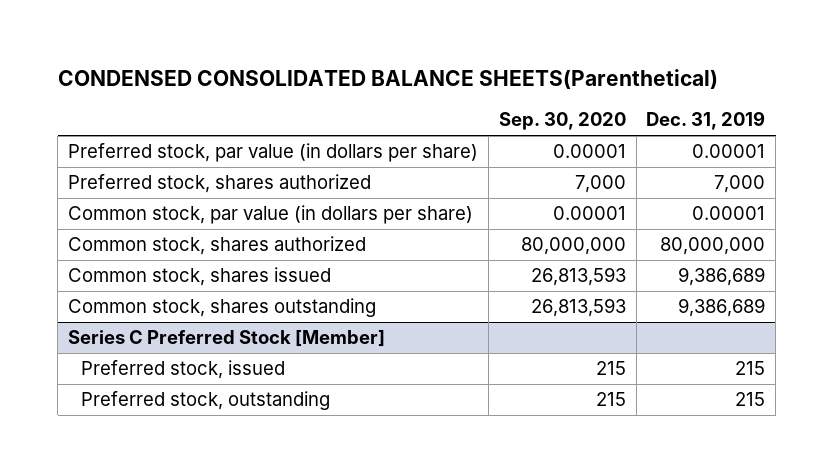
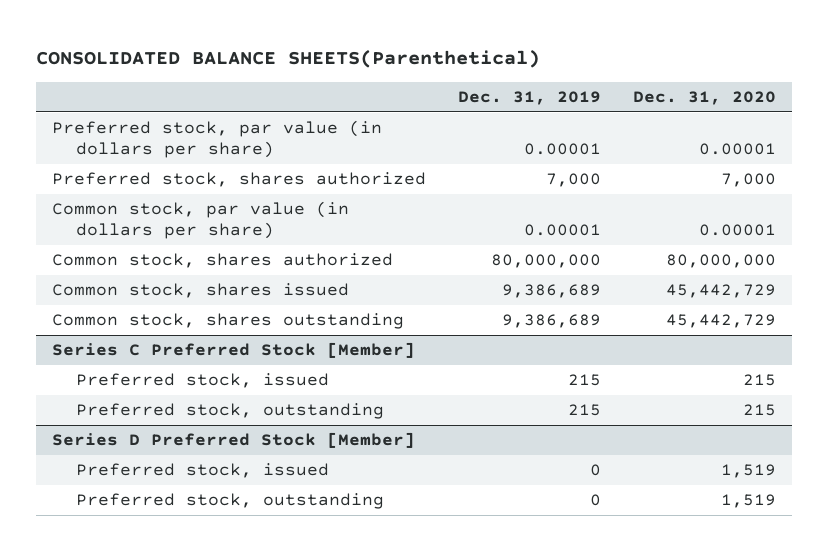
[57,69,718,90] CONDENSED CONSOLIDATED BALANCE SHEETS(Parenthetical) -> [35,49,540,68] CONSOLIDATED BALANCE SHEETS(Parenthetical)
[498,112,626,131] Sep. 30, 2020 -> none
none -> [633,91,777,106] Dec. 31, 2020
none -> [51,432,415,449] Series D Preferred Stock [Member]
none -> [75,463,329,479] Preferred stock, issued
none -> [75,493,384,510] Preferred stock, outstanding

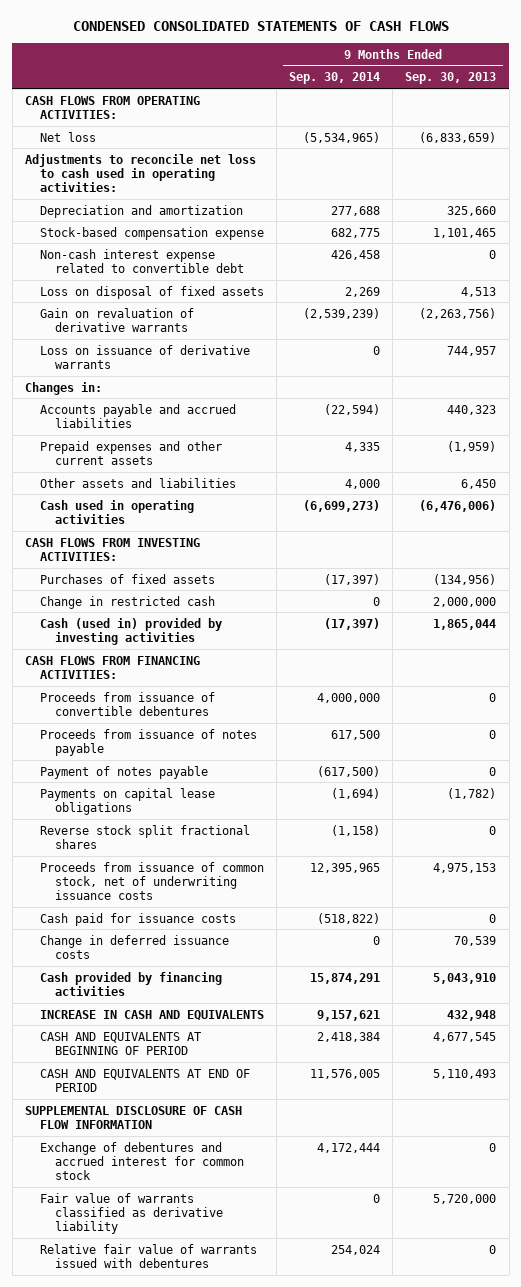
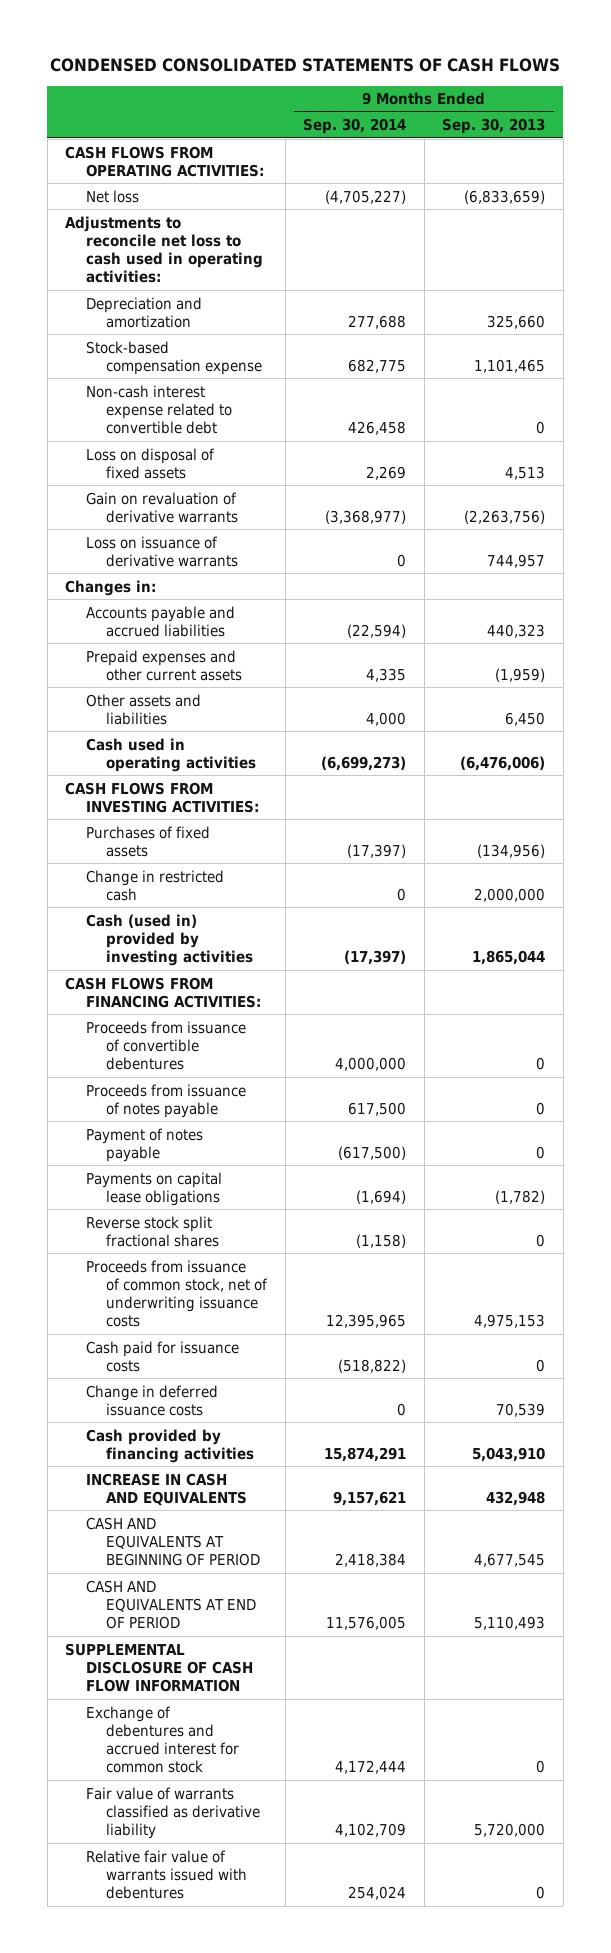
[303,131,381,143] (5,534,965) -> [325,189,407,204] (4,705,227)
[303,307,381,319] (2,539,239) -> [325,509,407,524] (3,368,977)
[373,1193,381,1203] 0 -> [335,1823,407,1838] 4,102,709

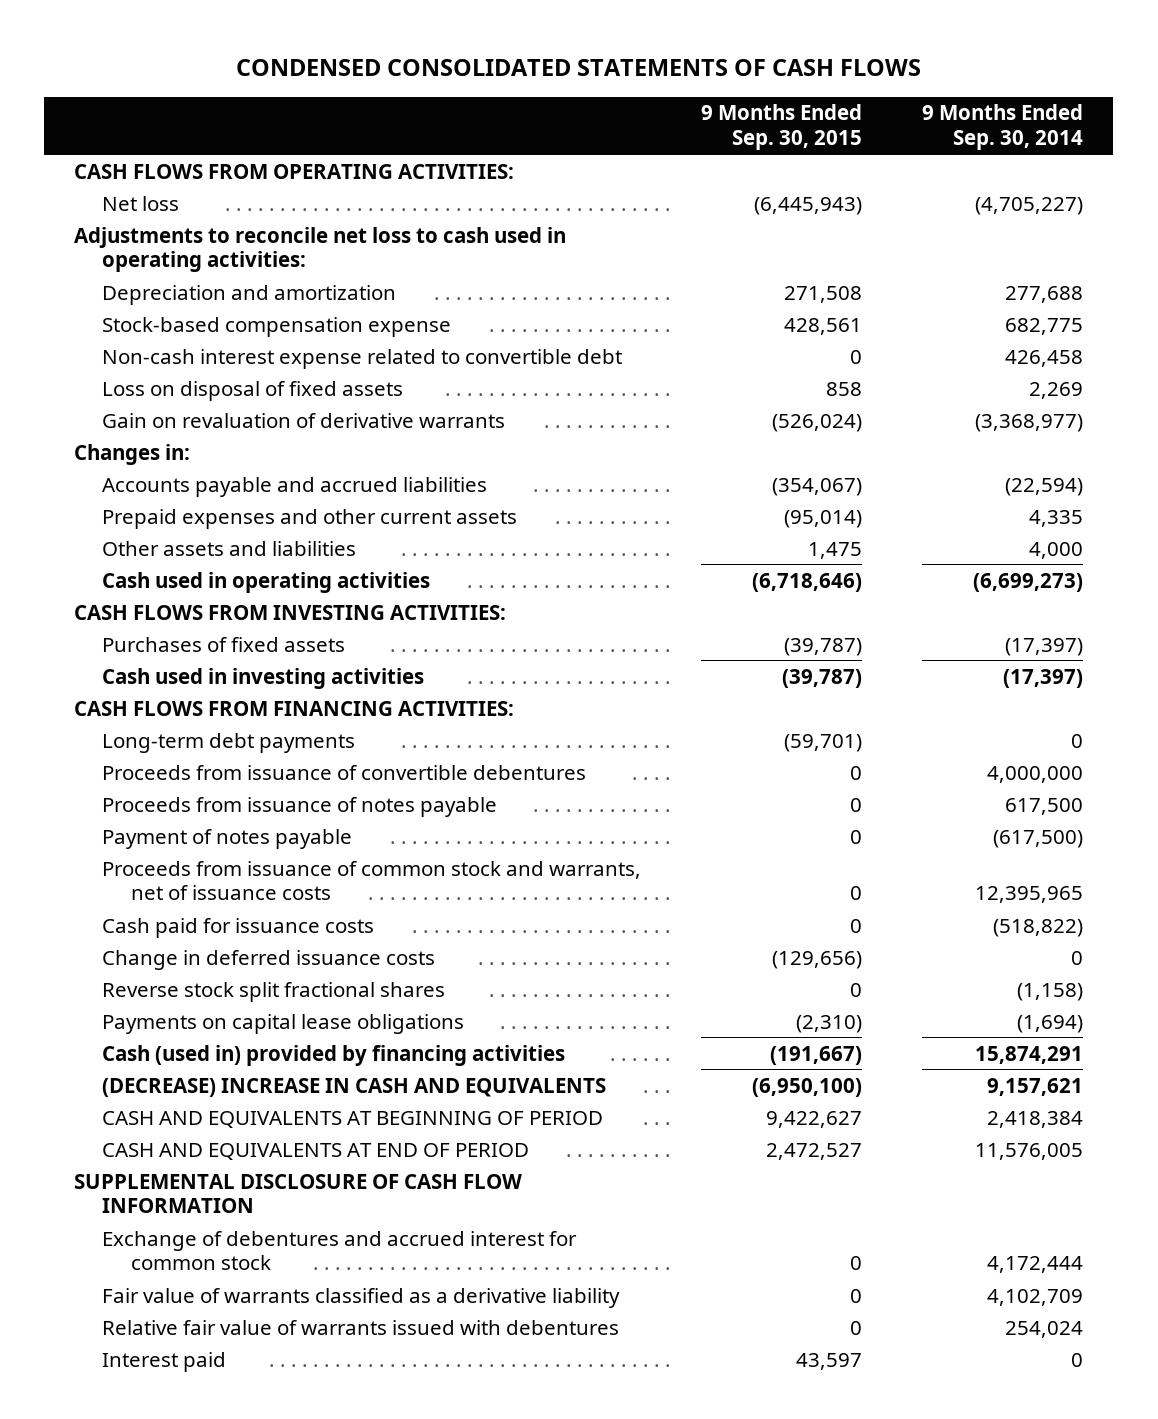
[442,118,546,135] Sep. 30, 2013 -> none
none -> [701,104,863,151] 9 Months Ended Sep. 30, 2015
[85,535,238,567] Loss on issuance of derivative warrants -> none
[85,869,224,901] Change in restricted cash -> none
[85,913,253,967] Cash (used in) provided by investing activities -> [102,667,425,689] Cash used in investing activities
none -> [102,732,356,753] Long-term debt payments
[85,1259,268,1328] Proceeds from issuance of common stock, net of underwriting issuance costs -> [102,860,642,901] Proceeds from issuance of common stock and warrants, net of issuance costs
[85,1215,219,1247] Reverse stock split fractional shares -> [102,981,446,1002] Reverse stock split fractional shares
[85,1171,222,1206] Payments on capital lease obligations -> [102,1013,465,1034] Payments on capital lease obligations
[85,1428,254,1463] Cash provided by financing activities -> [102,1044,566,1066] Cash (used in) provided by financing activities
[85,1472,247,1506] INCREASE IN CASH AND EQUIVALENTS -> [102,1077,607,1097] (DECREASE) INCREASE IN CASH AND EQUIVALENTS
[85,1786,260,1840] Fair value of warrants classified as derivative liability -> [102,1287,621,1308] Fair value of warrants classified as a derivative liability
none -> [102,1351,227,1372] Interest paid

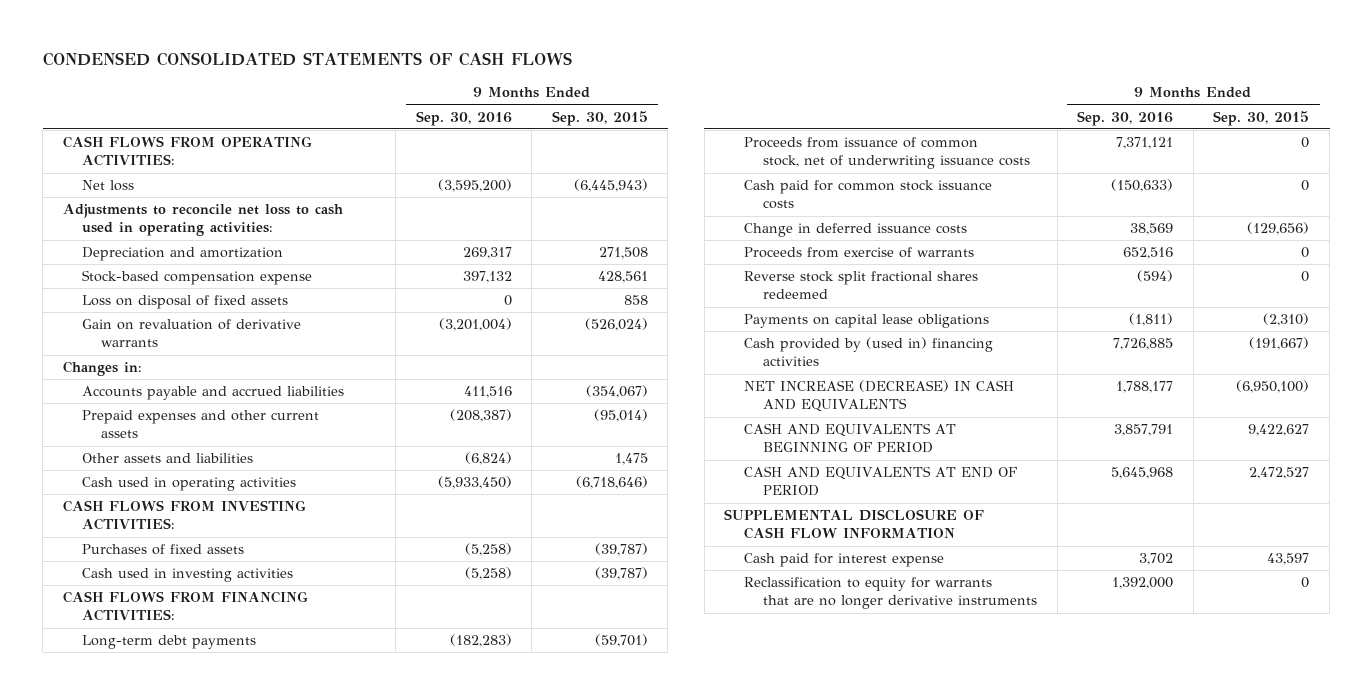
[922,104,1084,151] 9 Months Ended Sep. 30, 2014 -> none
none -> [415,110,512,126] Sep. 30, 2016
[102,348,623,369] Non-cash interest expense related to convertible debt -> none
[102,764,587,780] Proceeds from issuance of convertible debentures -> none
[102,796,498,817] Proceeds from issuance of notes payable -> none
[102,828,353,849] Payment of notes payable -> none
[102,860,642,901] Proceeds from issuance of common stock and warrants, net of issuance costs -> [743,137,1031,170] Proceeds from issuance of common stock, net of underwriting issuance costs
[102,917,375,938] Cash paid for issuance costs -> [743,180,992,210] Cash paid for common stock issuance costs
none -> [743,247,974,259] Proceeds from exercise of warrants
[102,981,446,1002] Reverse stock split fractional shares -> [743,271,978,300] Reverse stock split fractional shares redeemed
[102,1044,566,1066] Cash (used in) provided by financing activities -> [743,337,993,367] Cash provided by (used in) financing activities
[102,1077,607,1097] (DECREASE) INCREASE IN CASH AND EQUIVALENTS -> [743,380,1014,413] NET INCREASE (DECREASE) IN CASH AND EQUIVALENTS
[102,1230,578,1271] Exchange of debentures and accrued interest for common stock -> none
[102,1287,621,1308] Fair value of warrants classified as a derivative liability -> none
[102,1319,620,1335] Relative fair value of warrants issued with debentures -> none
[102,1351,227,1372] Interest paid -> [743,553,944,568] Cash paid for interest expense
none -> [743,577,1038,610] Reclassification to equity for warrants that are no longer derivative instruments

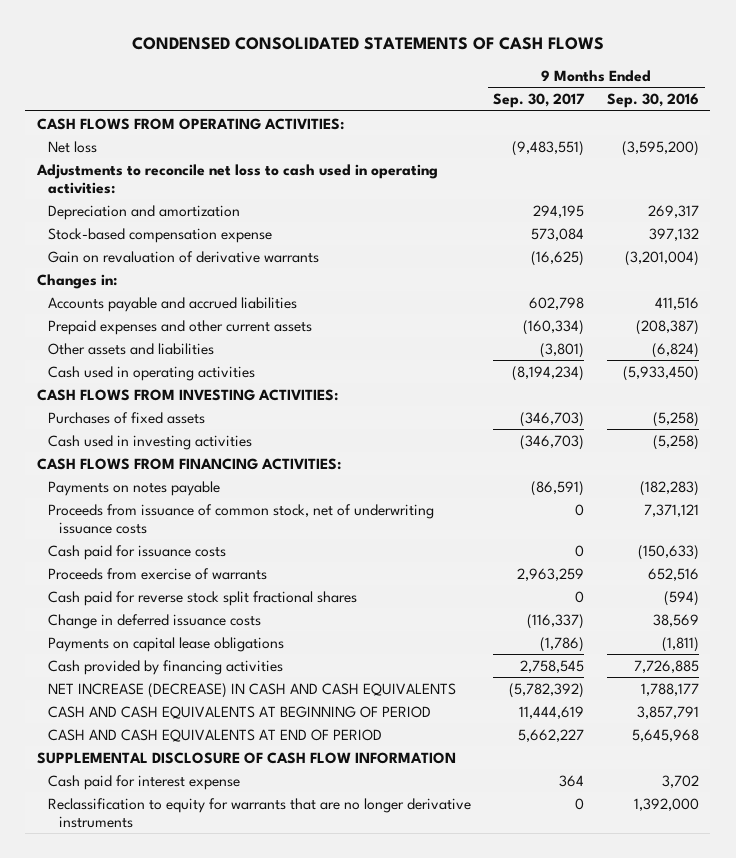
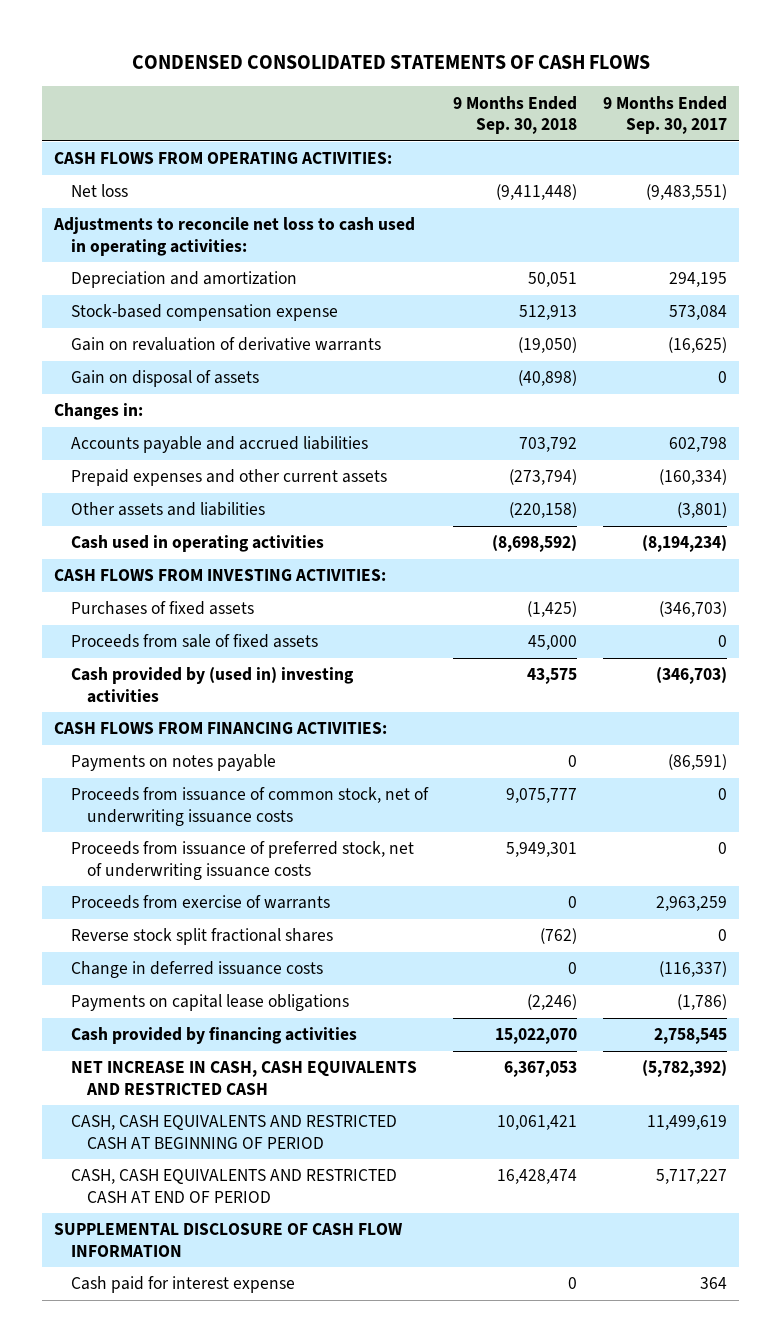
[607,93,700,109] Sep. 30, 2016 -> none
none -> [453,95,578,134] 9 Months Ended Sep. 30, 2018
none -> [70,370,259,388] Gain on disposal of assets
none -> [70,634,318,649] Proceeds from sale of fixed assets
[47,434,252,450] Cash used in investing activities -> [70,667,354,703] Cash provided by (used in) investing activities
[47,544,226,560] Cash paid for issuance costs -> none
none -> [70,841,414,880] Proceeds from issuance of preferred stock, net of underwriting issuance costs
[47,590,357,606] Cash paid for reverse stock split fractional shares -> [70,928,333,946] Reverse stock split fractional shares
[47,682,456,698] NET INCREASE (DECREASE) IN CASH AND CASH EQUIVALENTS -> [70,1061,417,1095] NET INCREASE IN CASH, CASH EQUIVALENTS AND RESTRICTED CASH
[47,705,431,719] CASH AND CASH EQUIVALENTS AT BEGINNING OF PERIOD -> [70,1115,397,1149] CASH, CASH EQUIVALENTS AND RESTRICTED CASH AT BEGINNING OF PERIOD
[519,705,585,719] 11,444,619 -> [646,1115,727,1131] 11,499,619
[47,728,382,742] CASH AND CASH EQUIVALENTS AT END OF PERIOD -> [70,1169,397,1203] CASH, CASH EQUIVALENTS AND RESTRICTED CASH AT END OF PERIOD
[518,728,585,742] 5,662,227 -> [655,1169,727,1185] 5,717,227
[47,797,471,828] Reclassification to equity for warrants that are no longer derivative instruments -> none

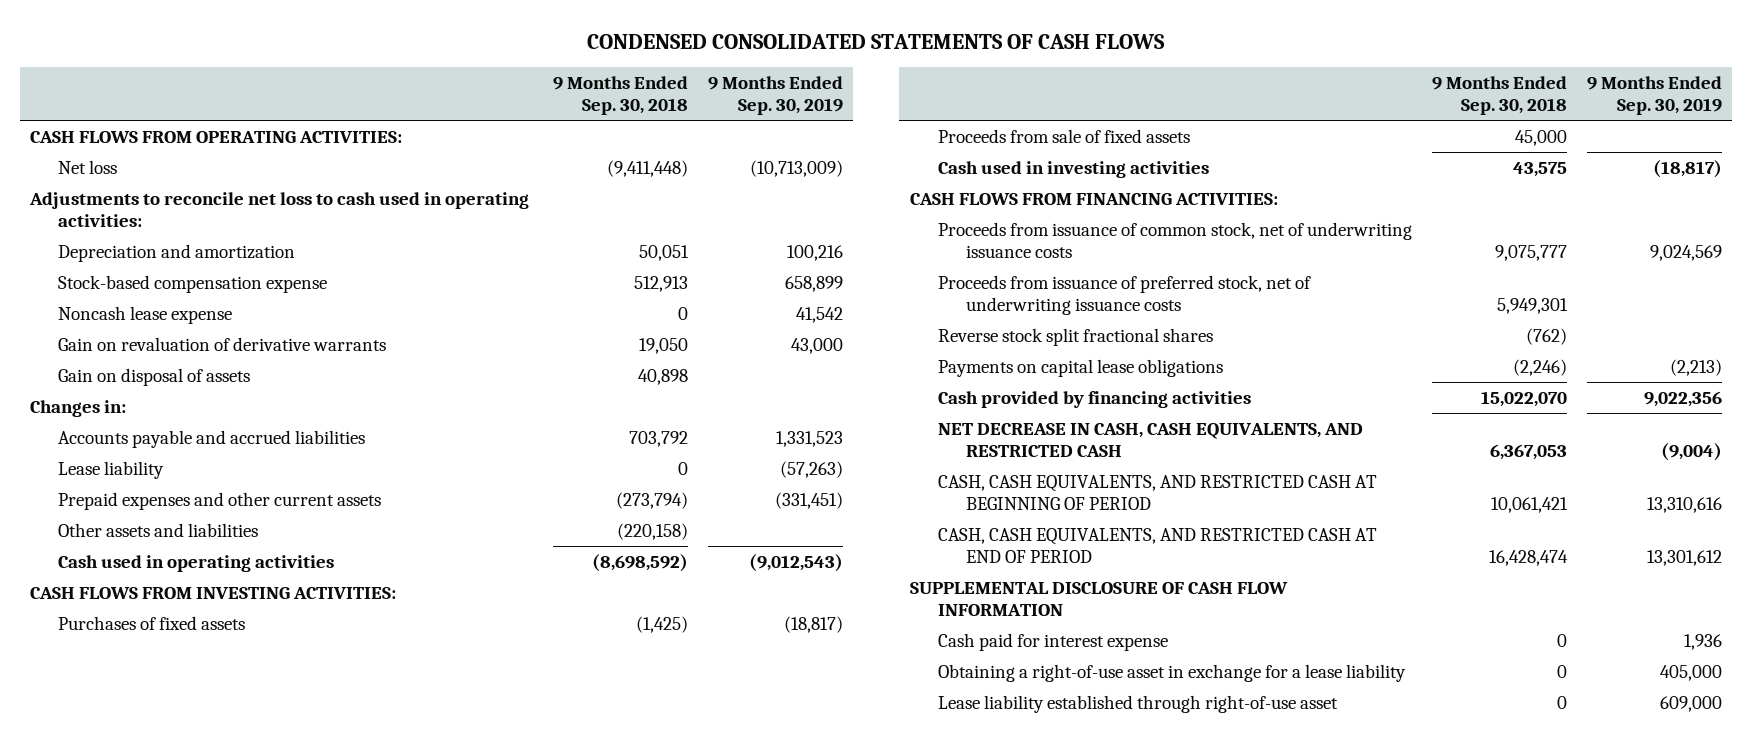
[602,95,727,134] 9 Months Ended Sep. 30, 2017 -> none
none -> [708,76,844,116] 9 Months Ended Sep. 30, 2019
none -> [58,305,233,324] Noncash lease expense
[518,337,578,354] (19,050) -> [638,337,688,354] 19,050
[518,370,578,387] (40,898) -> [637,368,688,385] 40,898
none -> [58,460,165,479] Lease liability
[70,667,354,703] Cash provided by (used in) investing activities -> [937,160,1209,178] Cash used in investing activities
[70,754,276,772] Payments on notes payable -> none
[70,895,330,910] Proceeds from exercise of warrants -> none
[70,961,323,979] Change in deferred issuance costs -> none
[70,1061,417,1095] NET INCREASE IN CASH, CASH EQUIVALENTS AND RESTRICTED CASH -> [937,422,1363,457] NET DECREASE IN CASH, CASH EQUIVALENTS, AND RESTRICTED CASH
[70,1115,397,1149] CASH, CASH EQUIVALENTS AND RESTRICTED CASH AT BEGINNING OF PERIOD -> [937,474,1377,510] CASH, CASH EQUIVALENTS, AND RESTRICTED CASH AT BEGINNING OF PERIOD
[70,1169,397,1203] CASH, CASH EQUIVALENTS AND RESTRICTED CASH AT END OF PERIOD -> [937,527,1377,563] CASH, CASH EQUIVALENTS, AND RESTRICTED CASH AT END OF PERIOD
none -> [937,663,1406,682] Obtaining a right-of-use asset in exchange for a lease liability
none -> [937,694,1338,713] Lease liability established through right-of-use asset

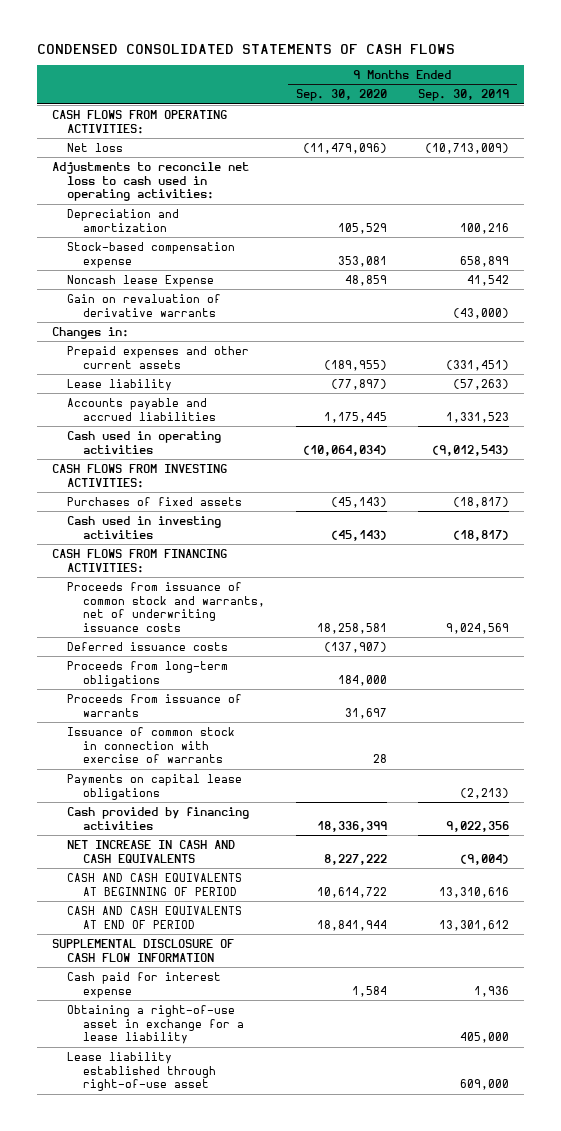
[552,76,688,116] 9 Months Ended Sep. 30, 2018 -> none
none -> [295,89,387,102] Sep. 30, 2020
[58,367,251,386] Gain on disposal of assets -> none
[58,305,233,324] Noncash lease expense -> [67,274,215,287] Noncash lease Expense
[791,337,844,354] 43,000 -> [452,307,509,319] (43,000)
[58,522,259,537] Other assets and liabilities -> none
[58,460,165,479] Lease liability -> [67,378,173,391] Lease liability
[58,429,366,448] Accounts payable and accrued liabilities -> [67,397,216,421] Accounts payable and accrued liabilities
[937,128,1190,143] Proceeds from sale of fixed assets -> none
[937,274,1311,315] Proceeds from issuance of preferred stock, net of underwriting issuance costs -> none
[937,327,1213,346] Reverse stock split fractional shares -> none
[937,221,1412,258] Proceeds from issuance of common stock, net of underwriting issuance costs -> [67,581,265,632] Proceeds from issuance of common stock and warrants, net of underwriting issuance costs
none -> [67,641,229,651] Deferred issuance costs
none -> [67,660,229,687] Proceeds from long-term obligations
none -> [67,693,243,717] Proceeds from issuance of warrants
none -> [67,726,236,764] Issuance of common stock in connection with exercise of warrants
[937,422,1363,457] NET DECREASE IN CASH, CASH EQUIVALENTS, AND RESTRICTED CASH -> [67,839,236,863] NET INCREASE IN CASH AND CASH EQUIVALENTS
[937,474,1377,510] CASH, CASH EQUIVALENTS, AND RESTRICTED CASH AT BEGINNING OF PERIOD -> [67,872,243,896] CASH AND CASH EQUIVALENTS AT BEGINNING OF PERIOD
[937,527,1377,563] CASH, CASH EQUIVALENTS, AND RESTRICTED CASH AT END OF PERIOD -> [67,905,243,929] CASH AND CASH EQUIVALENTS AT END OF PERIOD

